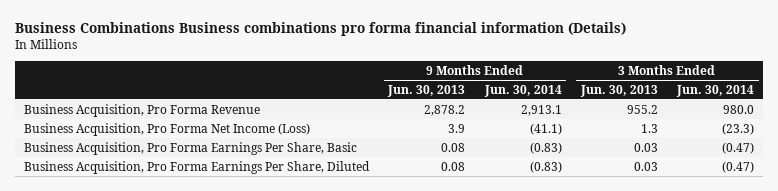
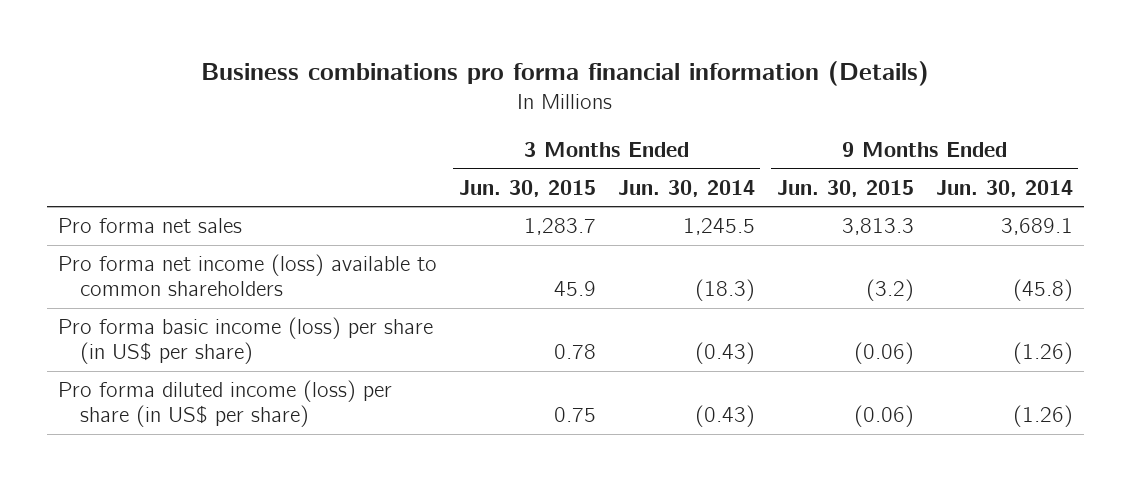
[14,22,626,37] Business Combinations Business combinations pro forma financial information (Details) -> [201,60,930,86] Business combinations pro forma financial information (Details)
[387,84,466,97] Jun. 30, 2013 -> none
[579,84,658,97] Jun. 30, 2013 -> none
none -> [458,179,596,197] Jun. 30, 2015
none -> [776,179,914,197] Jun. 30, 2015
[24,103,261,117] Business Acquisition, Pro Forma Revenue -> [57,218,242,234] Pro forma net sales
[520,104,562,116] 2,913.1 -> [1000,218,1073,236] 3,689.1
[722,104,754,114] 980.0 -> [682,218,755,236] 1,245.5
[24,122,311,136] Business Acquisition, Pro Forma Net Income (Loss) -> [57,254,437,297] Pro forma net income (loss) available to common shareholders
[529,122,562,135] (41.1) -> [1012,279,1073,302] (45.8)
[721,122,754,135] (23.3) -> [694,279,755,302] (18.3)
[24,141,358,155] Business Acquisition, Pro Forma Earnings Per Share, Basic -> [57,317,433,365] Pro forma basic income (loss) per share (in US$ per share)
[529,141,562,154] (0.83) -> [1012,342,1073,365] (1.26)
[721,141,754,154] (0.47) -> [694,342,755,365] (0.43)
[24,160,371,174] Business Acquisition, Pro Forma Earnings Per Share, Diluted -> [57,380,392,428] Pro forma diluted income (loss) per share (in US$ per share)
[529,160,562,173] (0.83) -> [1012,405,1073,428] (1.26)
[721,160,754,173] (0.47) -> [694,405,755,428] (0.43)

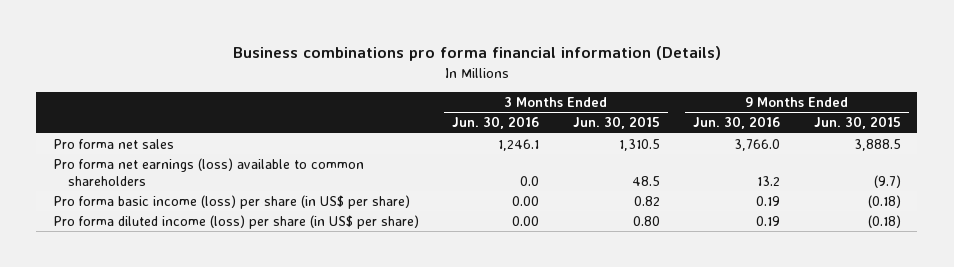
[617,179,755,197] Jun. 30, 2014 -> none
[935,179,1073,197] Jun. 30, 2014 -> none
none -> [452,116,540,130] Jun. 30, 2016
none -> [693,116,781,130] Jun. 30, 2016
[523,218,596,236] 1,283.7 -> [618,139,660,152] 1,310.5
[841,218,914,236] 3,813.3 -> [853,139,901,152] 3,888.5
[57,254,437,297] Pro forma net income (loss) available to common shareholders -> [53,158,365,186] Pro forma net earnings (loss) available to common shareholders
[553,281,596,297] 45.9 -> [631,175,660,186] 48.5
[865,279,914,302] (3.2) -> [873,174,901,188] (9.7)
[553,344,596,360] 0.78 -> [633,196,660,207] 0.82
[853,342,914,365] (0.06) -> [867,195,901,209] (0.18)
[553,407,596,423] 0.75 -> [632,216,660,227] 0.80
[853,405,914,428] (0.06) -> [867,215,901,229] (0.18)

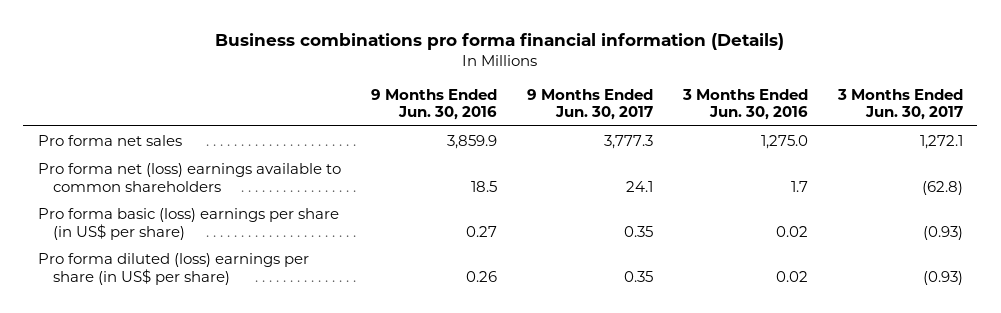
[572,116,660,130] Jun. 30, 2015 -> none
[813,116,901,130] Jun. 30, 2015 -> none
none -> [526,88,653,121] 9 Months Ended Jun. 30, 2017
none -> [836,88,963,121] 3 Months Ended Jun. 30, 2017
[498,139,540,152] 1,246.1 -> [760,135,808,150] 1,275.0
[734,139,781,152] 3,766.0 -> [446,135,497,150] 3,859.9
[53,158,365,186] Pro forma net earnings (loss) available to common shareholders -> [38,163,342,192] Pro forma net (loss) earnings available to common shareholders
[520,175,540,186] 0.0 -> [790,180,808,192] 1.7
[757,175,781,186] 13.2 -> [470,180,497,192] 18.5
[53,195,411,210] Pro forma basic income (loss) per share (in US$ per share) -> [38,208,340,240] Pro forma basic (loss) earnings per share (in US$ per share)
[512,196,540,207] 0.00 -> [775,225,808,237] 0.02
[756,196,781,207] 0.19 -> [465,225,497,237] 0.27
[53,215,420,230] Pro forma diluted income (loss) per share (in US$ per share) -> [38,253,310,285] Pro forma diluted (loss) earnings per share (in US$ per share)
[512,216,540,227] 0.00 -> [775,270,808,282] 0.02
[756,216,781,227] 0.19 -> [465,270,497,282] 0.26

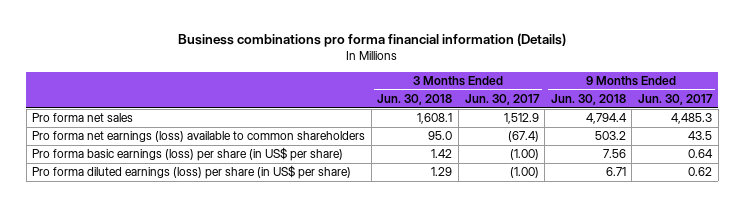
[370,88,497,121] 9 Months Ended Jun. 30, 2016 -> none
[681,88,808,121] 3 Months Ended Jun. 30, 2016 -> none
none -> [377,94,453,106] Jun. 30, 2018
none -> [550,94,626,106] Jun. 30, 2018
[603,135,653,150] 3,777.3 -> [670,113,712,125] 4,485.3
[919,135,963,150] 1,272.1 -> [503,113,539,125] 1,512.9
[38,163,342,192] Pro forma net (loss) earnings available to common shareholders -> [32,131,366,143] Pro forma net earnings (loss) available to common shareholders
[625,180,653,192] 24.1 -> [687,131,712,141] 43.5
[921,180,963,195] (62.8) -> [507,131,539,143] (67.4)
[38,208,340,240] Pro forma basic (loss) earnings per share (in US$ per share) -> [32,147,344,162] Pro forma basic earnings (loss) per share (in US$ per share)
[623,225,653,237] 0.35 -> [687,149,713,159] 0.64
[922,225,963,240] (0.93) -> [509,149,539,161] (1.00)
[38,253,310,285] Pro forma diluted (loss) earnings per share (in US$ per share) -> [32,165,352,180] Pro forma diluted earnings (loss) per share (in US$ per share)
[623,270,653,282] 0.35 -> [687,167,712,177] 0.62
[922,270,963,285] (0.93) -> [509,167,539,179] (1.00)

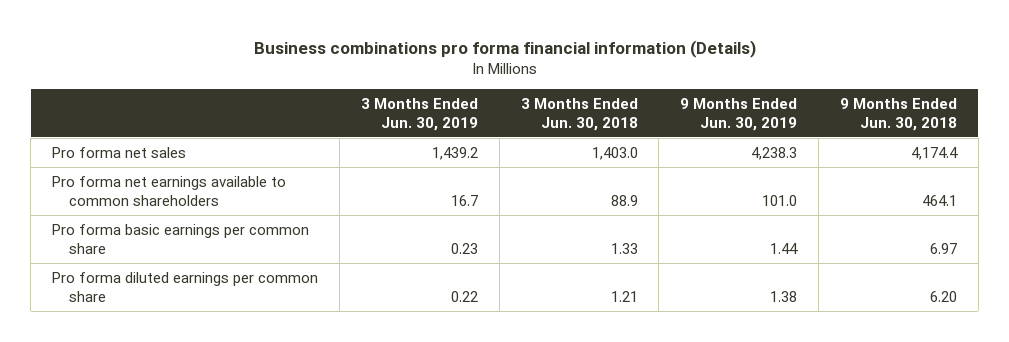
[464,94,540,106] Jun. 30, 2017 -> none
[637,94,713,106] Jun. 30, 2017 -> none
none -> [360,97,478,131] 3 Months Ended Jun. 30, 2019
none -> [680,97,798,131] 9 Months Ended Jun. 30, 2019
[417,113,453,125] 1,608.1 -> [591,147,638,161] 1,403.0
[585,113,627,125] 4,794.4 -> [911,147,959,161] 4,174.4
[32,131,366,143] Pro forma net earnings (loss) available to common shareholders -> [52,176,287,206] Pro forma net earnings available to common shareholders
[428,131,453,141] 95.0 -> [610,194,638,206] 88.9
[594,131,626,141] 503.2 -> [922,194,958,206] 464.1
[32,147,344,162] Pro forma basic earnings (loss) per share (in US$ per share) -> [52,224,310,254] Pro forma basic earnings per common share
[431,149,453,159] 1.42 -> [610,242,638,254] 1.33
[602,149,626,159] 7.56 -> [930,242,958,254] 6.97
[32,165,352,180] Pro forma diluted earnings (loss) per share (in US$ per share) -> [52,272,319,302] Pro forma diluted earnings per common share
[431,167,453,177] 1.29 -> [610,290,638,302] 1.21
[605,167,626,177] 6.71 -> [930,290,958,302] 6.20

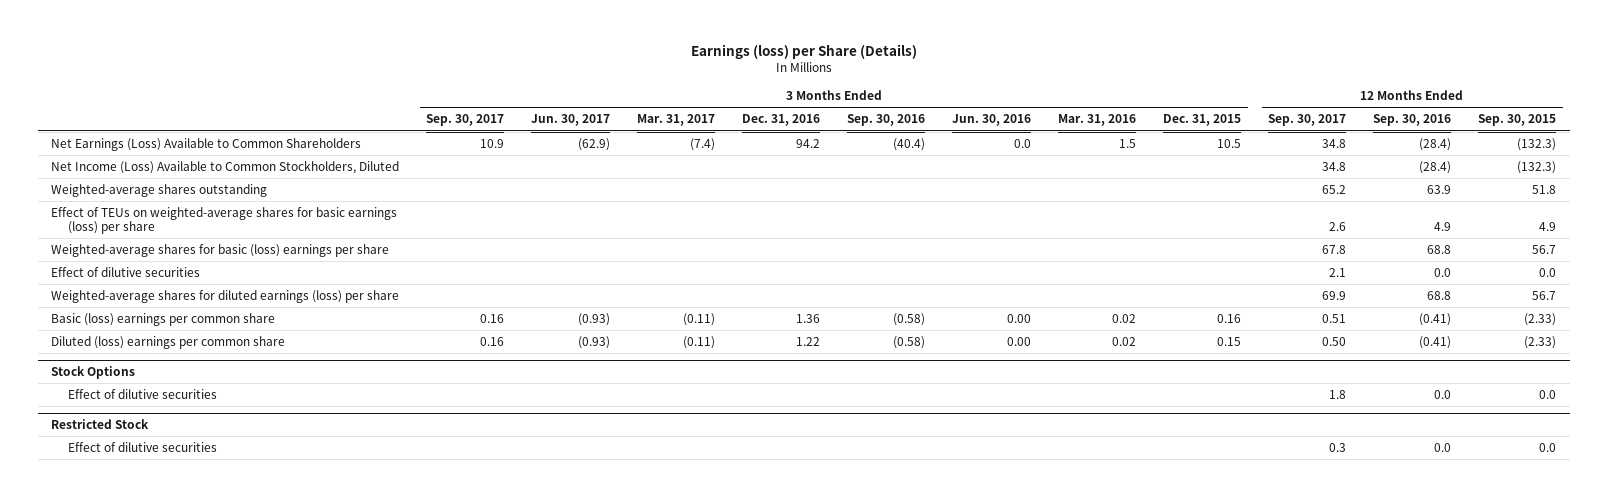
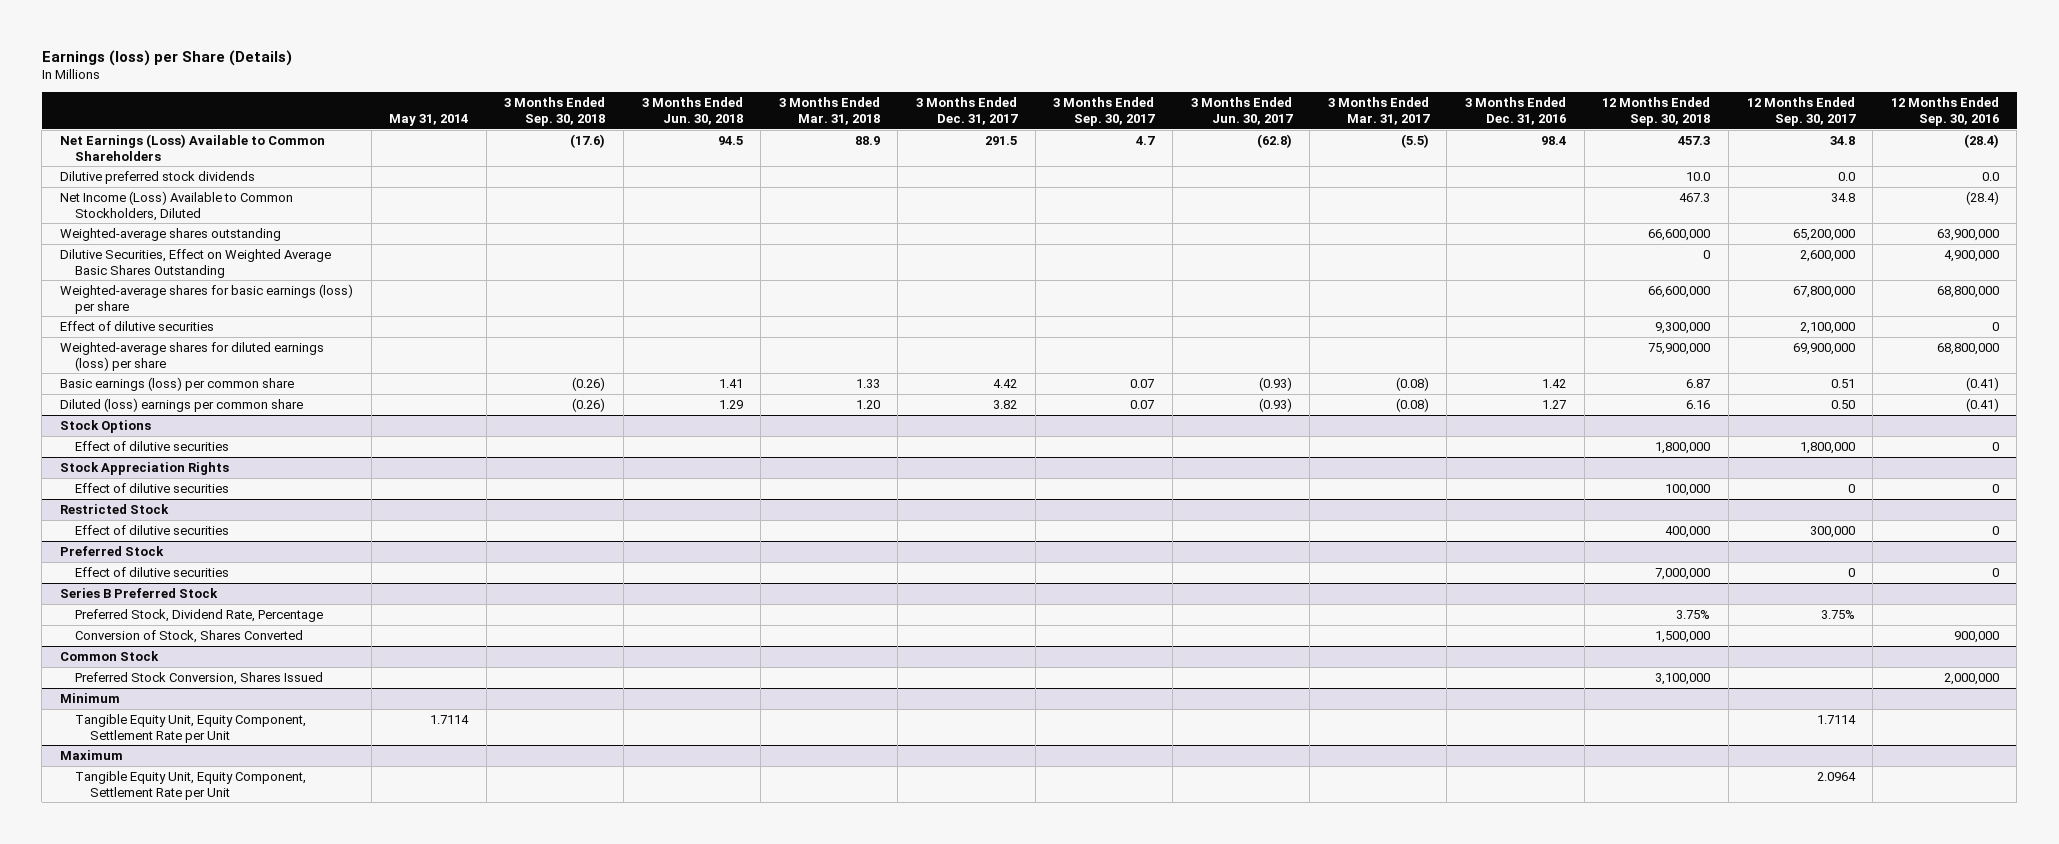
[847,114,926,127] Sep. 30, 2016 -> none
[952,114,1032,127] Jun. 30, 2016 -> none
[1058,114,1137,127] Mar. 31, 2016 -> none
[1163,114,1242,127] Dec. 31, 2015 -> none
[1478,114,1557,127] Sep. 30, 2015 -> none
none -> [389,114,469,127] May 31, 2014
none -> [504,97,606,127] 3 Months Ended Sep. 30, 2018
none -> [641,97,743,126] 3 Months Ended Jun. 30, 2018
none -> [778,97,880,126] 3 Months Ended Mar. 31, 2018
none -> [916,97,1019,126] 3 Months Ended Dec. 31, 2017
none -> [1602,97,1711,127] 12 Months Ended Sep. 30, 2018
[480,139,505,149] 10.9 -> [1136,135,1156,145] 4.7
[578,138,611,152] (62.9) -> [1256,133,1292,148] (62.8)
[690,138,716,152] (7.4) -> [1400,133,1429,148] (5.5)
[796,139,821,149] 94.2 -> [1541,135,1567,145] 98.4
none -> [59,170,255,184] Dilutive preferred stock dividends
[1322,185,1347,195] 65.2 -> [1792,228,1855,241] 65,200,000
[1427,185,1452,195] 63.9 -> [1936,228,1999,241] 63,900,000
[51,207,398,235] Effect of TEUs on weighted-average shares for basic earnings (loss) per share -> [59,248,331,278] Dilutive Securities, Effect on Weighted Average Basic Shares Outstanding
[1329,222,1347,232] 2.6 -> [1799,249,1855,262] 2,600,000
[1434,222,1452,232] 4.9 -> [1943,249,1999,262] 4,900,000
[51,244,390,258] Weighted-average shares for basic (loss) earnings per share -> [59,283,353,314] Weighted-average shares for basic earnings (loss) per share
[1322,245,1347,255] 67.8 -> [1792,285,1855,298] 67,800,000
[1427,245,1452,255] 68.8 -> [1936,285,1999,298] 68,800,000
[1329,268,1347,278] 2.1 -> [1799,321,1855,334] 2,100,000
[1434,268,1452,278] 0.0 -> [1991,321,1999,331] 0
[1322,291,1347,301] 69.9 -> [1792,342,1855,355] 69,900,000
[1427,291,1452,301] 68.8 -> [1936,342,1999,355] 68,800,000
[51,313,276,327] Basic (loss) earnings per common share -> [59,376,294,391] Basic earnings (loss) per common share
[480,314,505,324] 0.16 -> [1130,378,1155,388] 0.07
[683,313,716,327] (0.11) -> [1395,376,1429,391] (0.08)
[796,314,821,324] 1.36 -> [1542,378,1567,388] 1.42
[480,337,505,347] 0.16 -> [1130,399,1155,409] 0.07
[683,336,716,350] (0.11) -> [1395,397,1429,412] (0.08)
[796,337,821,347] 1.22 -> [1542,399,1567,409] 1.27
[1329,390,1347,400] 1.8 -> [1799,441,1855,454] 1,800,000
[1434,390,1452,400] 0.0 -> [1991,441,1999,451] 0
none -> [59,461,229,475] Stock Appreciation Rights
none -> [74,482,229,493] Effect of dilutive securities
[1329,443,1347,453] 0.3 -> [1809,525,1855,538] 300,000
[1434,443,1452,453] 0.0 -> [1991,525,1999,535] 0
none -> [59,545,164,556] Preferred Stock
none -> [74,566,229,577] Effect of dilutive securities
none -> [59,587,218,598] Series B Preferred Stock
none -> [74,608,323,622] Preferred Stock, Dividend Rate, Percentage
none -> [74,629,303,643] Conversion of Stock, Shares Converted
none -> [59,650,159,661] Common Stock
none -> [74,671,323,685] Preferred Stock Conversion, Shares Issued
none -> [59,692,120,703] Minimum
none -> [74,713,306,743] Tangible Equity Unit, Equity Component, Settlement Rate per Unit
none -> [59,749,123,760] Maximum
none -> [74,770,306,800] Tangible Equity Unit, Equity Component, Settlement Rate per Unit

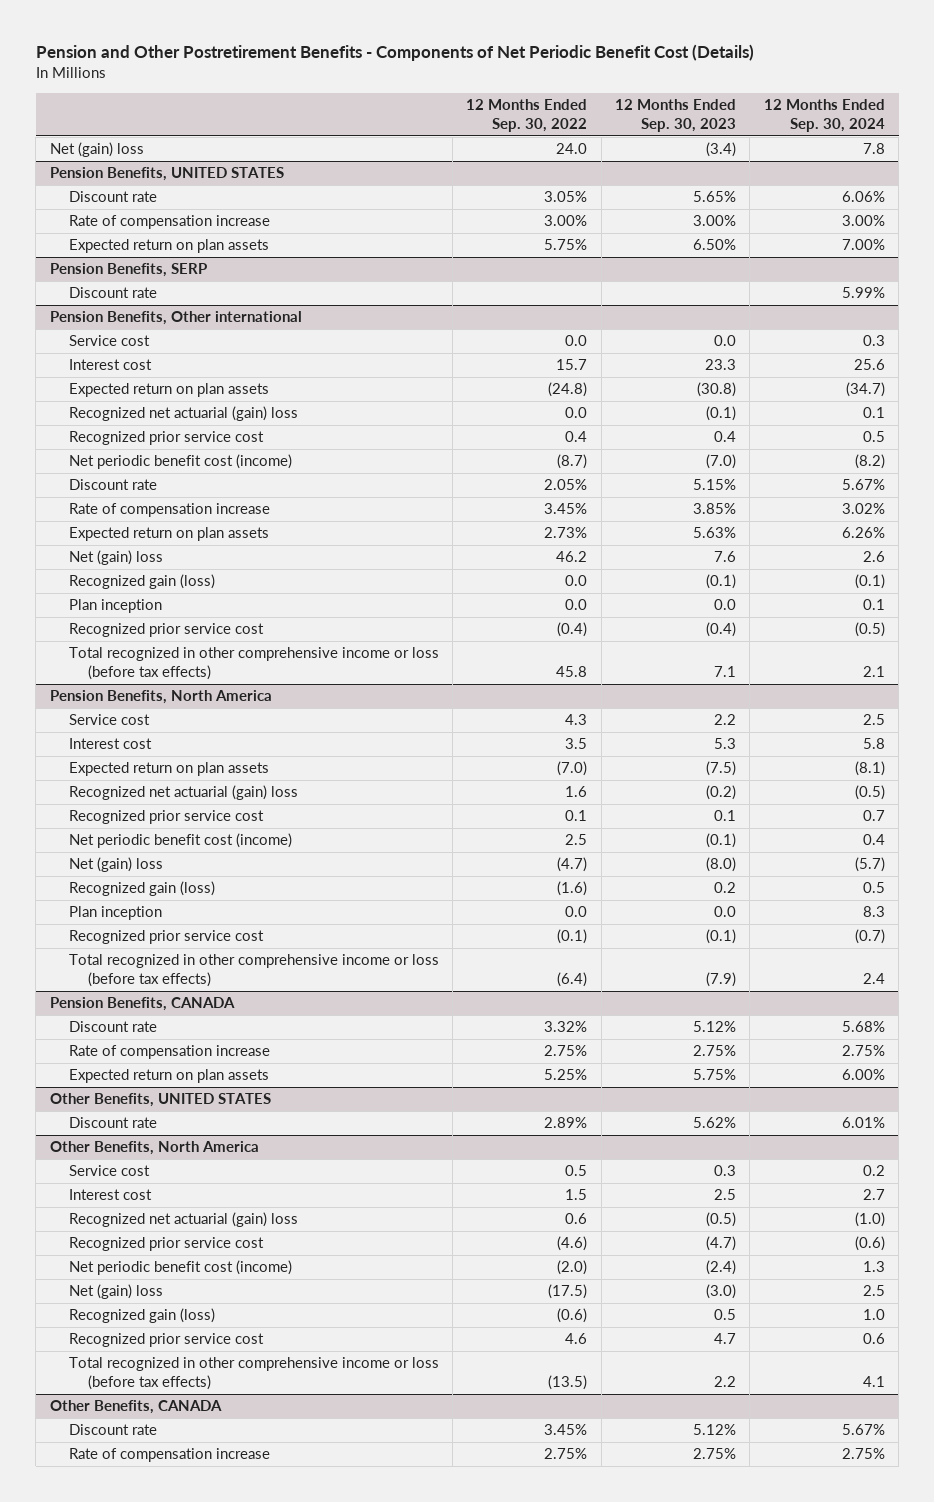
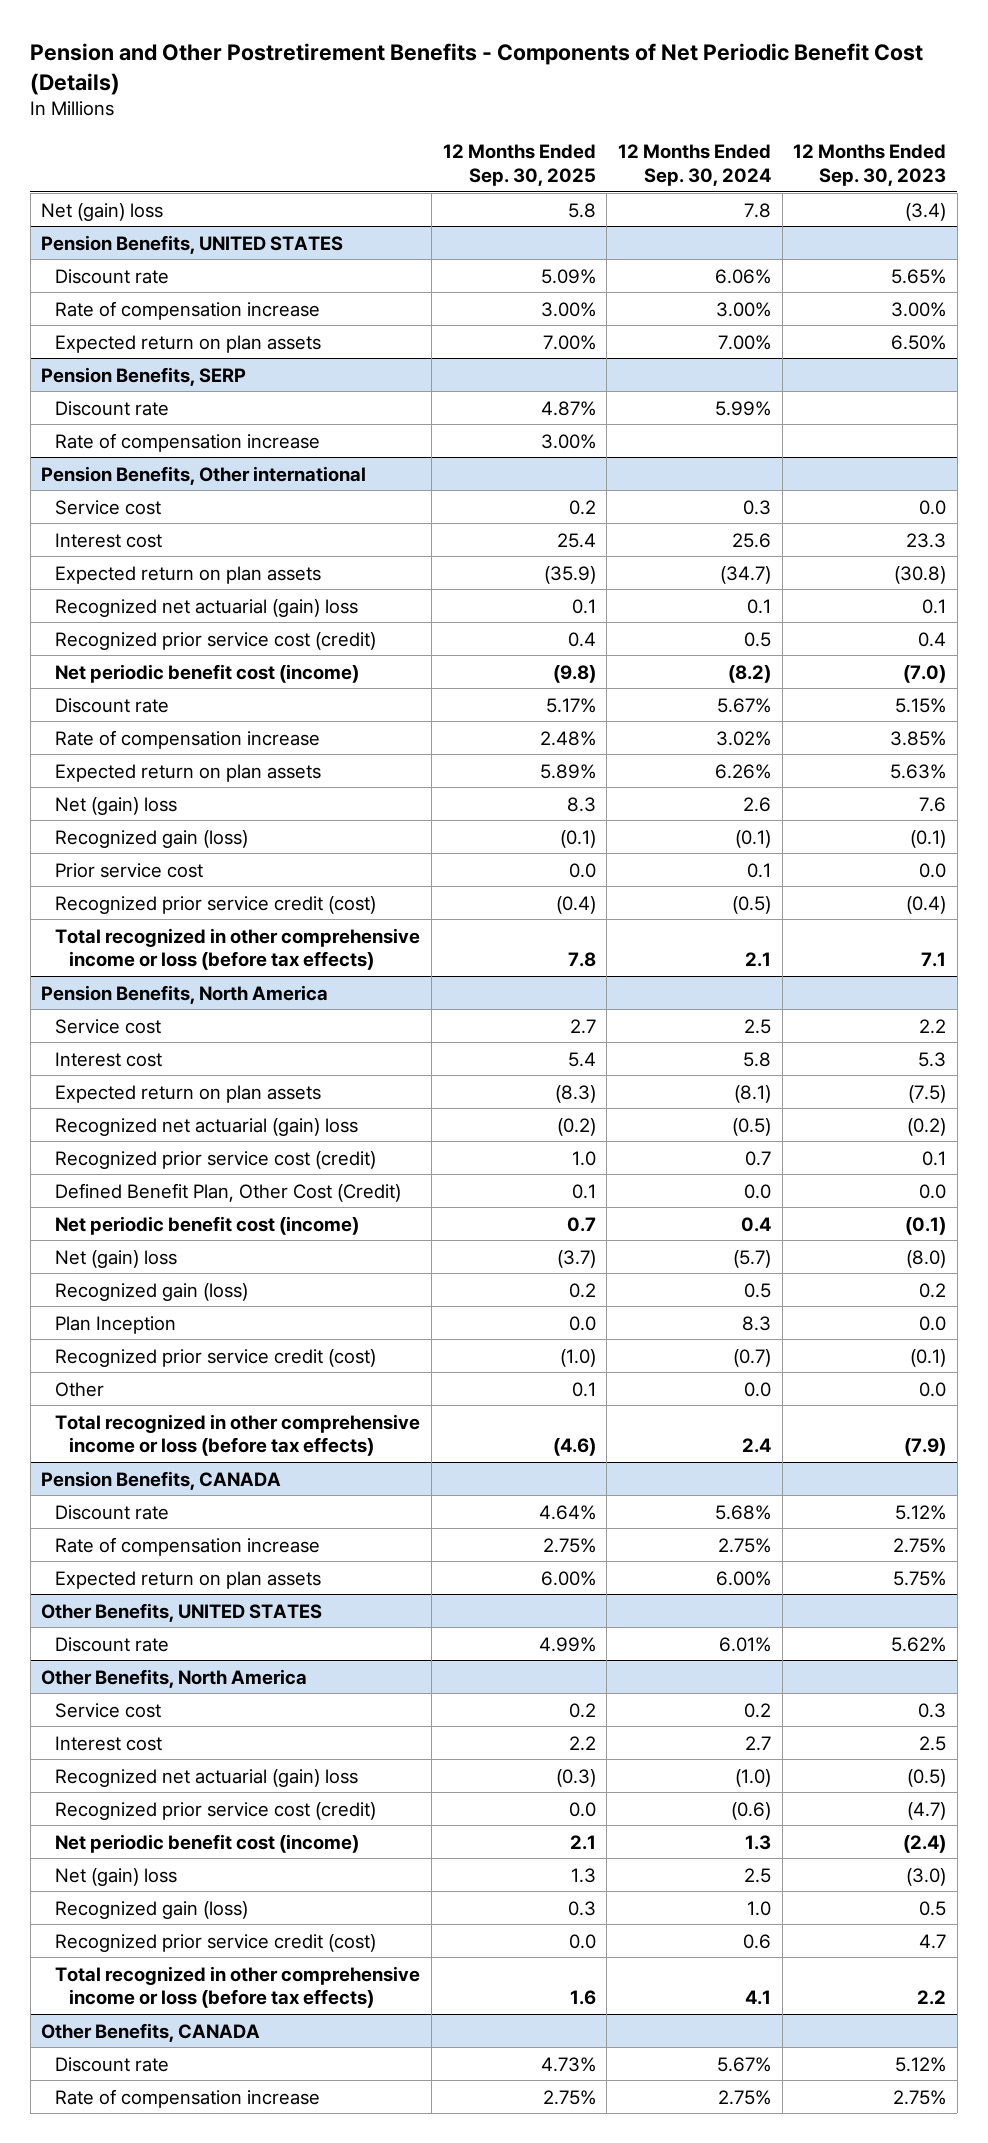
[466,99,588,133] 12 Months Ended Sep. 30, 2022 -> none
none -> [442,143,596,186] 12 Months Ended Sep. 30, 2025
none -> [55,432,321,452] Rate of compensation increase
[705,406,736,422] (0.1) -> [922,598,947,614] 0.1
[68,431,264,446] Recognized prior service cost -> [55,631,377,650] Recognized prior service cost (credit)
[68,599,162,614] Plan inception -> [55,862,204,878] Prior service cost
[68,623,264,638] Recognized prior service cost -> [55,895,377,914] Recognized prior service credit (cost)
[68,810,264,825] Recognized prior service cost -> [55,1150,377,1169] Recognized prior service cost (credit)
none -> [55,1182,402,1202] Defined Benefit Plan, Other Cost (Credit)
[68,906,162,921] Plan inception -> [55,1315,177,1334] Plan Inception
[68,930,264,945] Recognized prior service cost -> [55,1348,377,1367] Recognized prior service credit (cost)
none -> [55,1381,105,1397] Other
[68,1237,264,1252] Recognized prior service cost -> [55,1801,377,1820] Recognized prior service cost (credit)
[68,1333,264,1348] Recognized prior service cost -> [55,1933,377,1952] Recognized prior service credit (cost)

